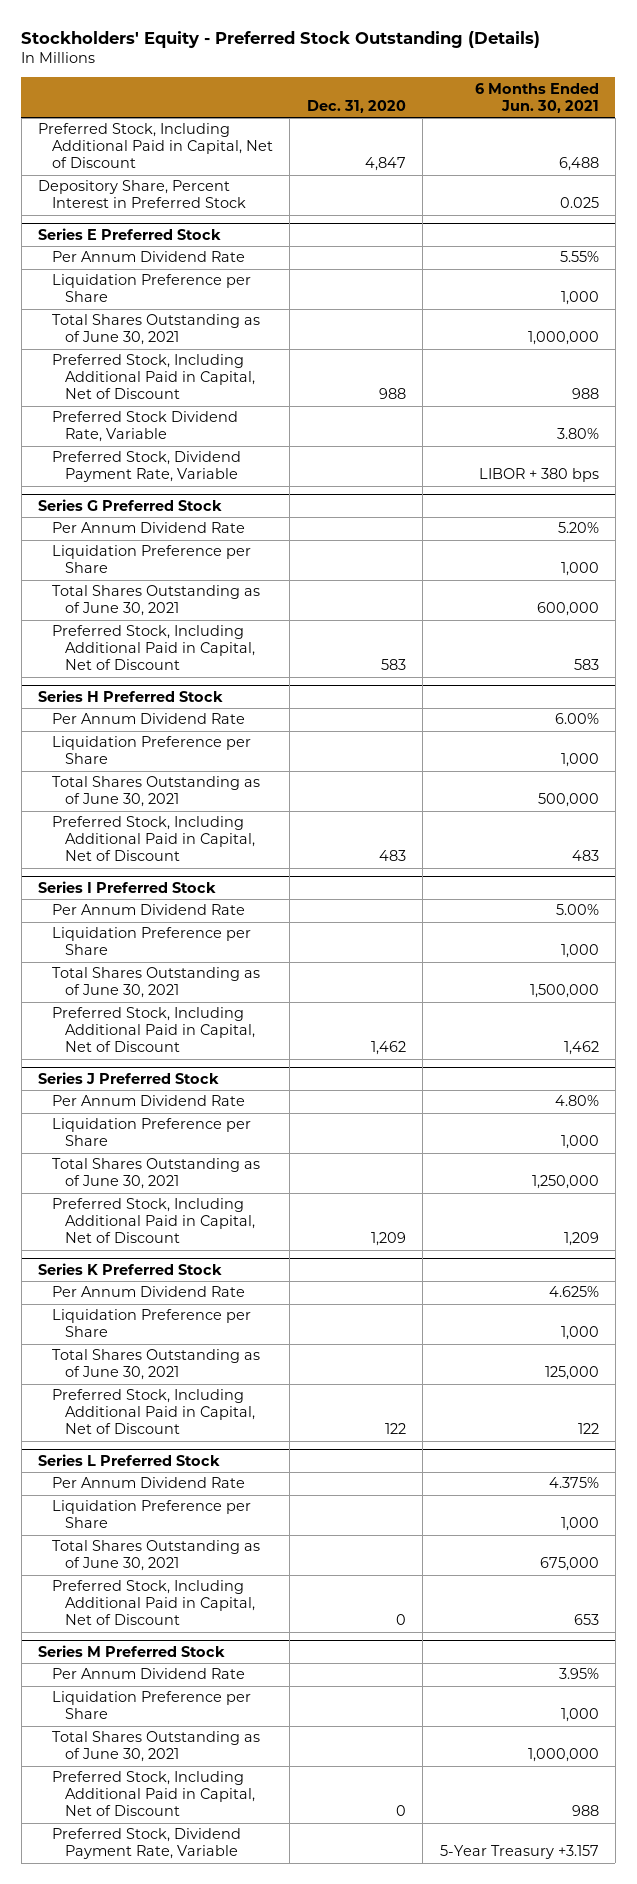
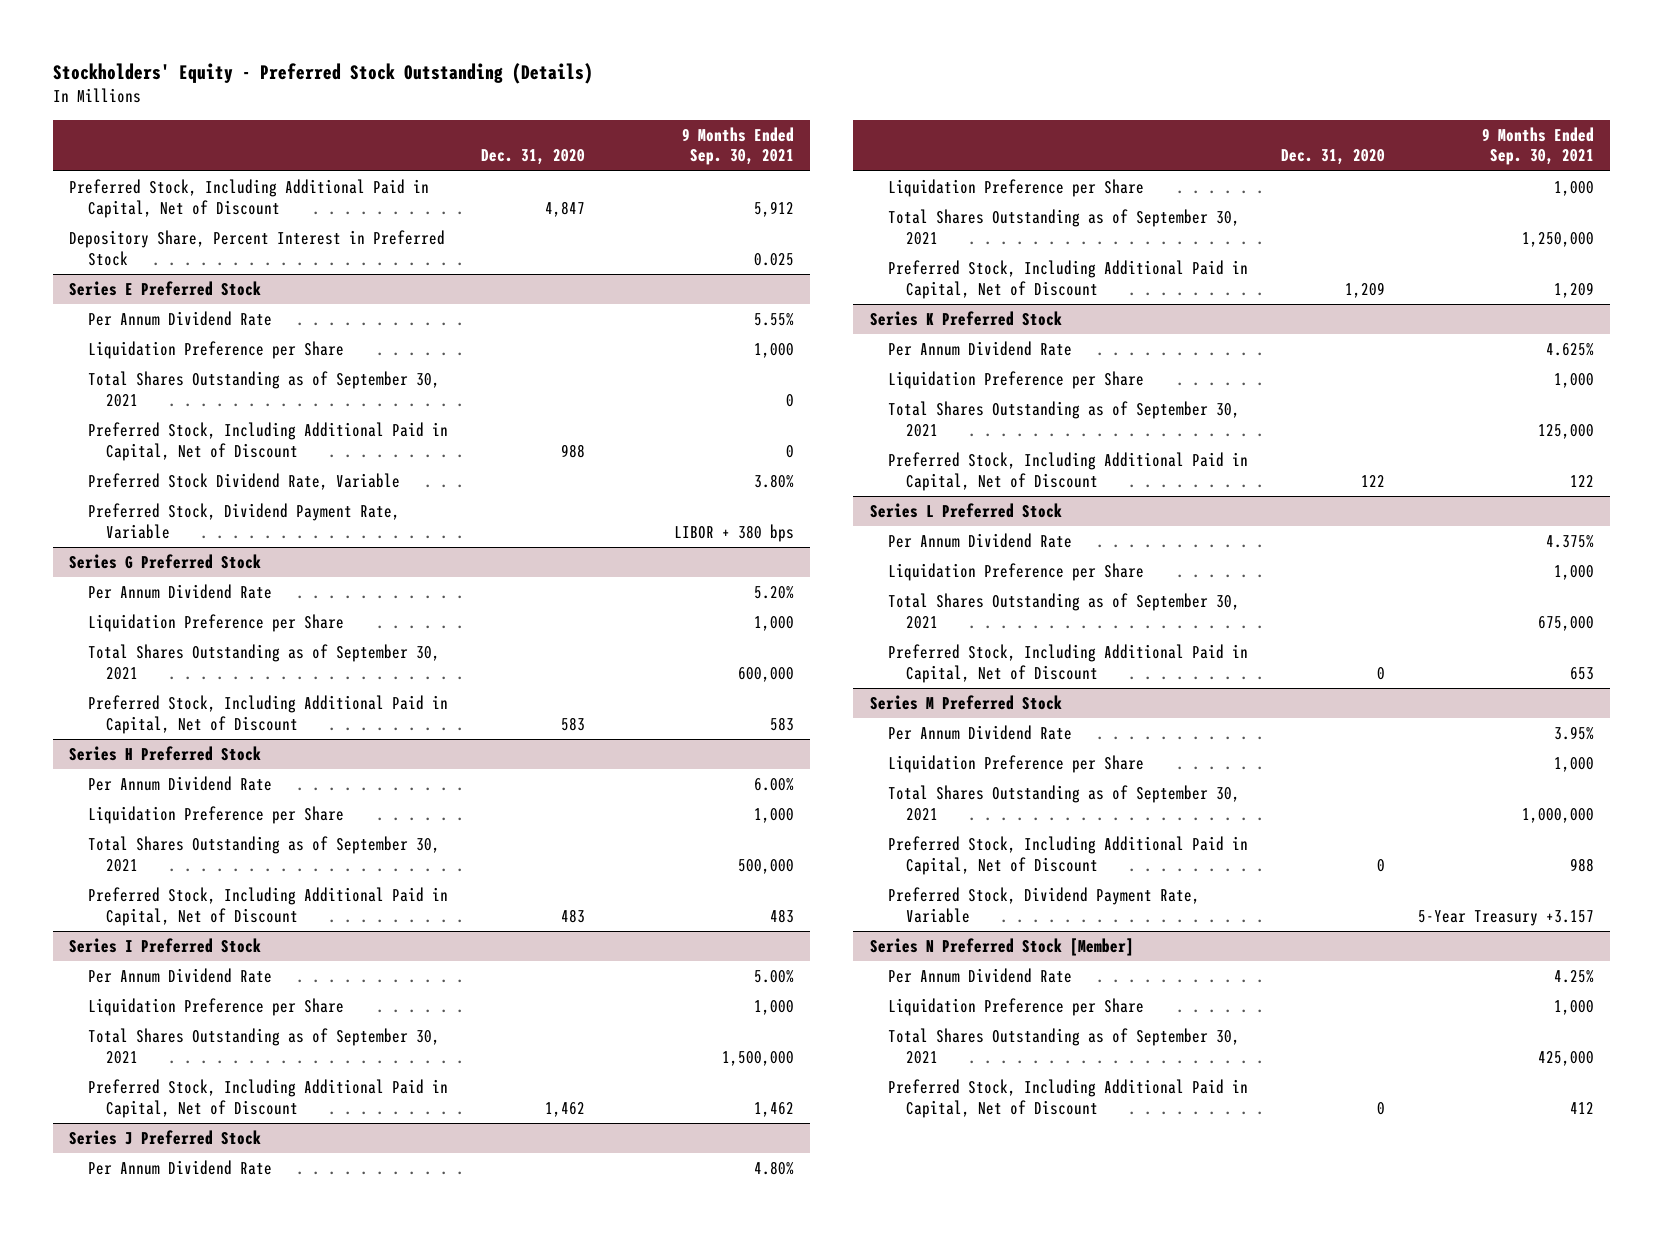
[474,82,599,113] 6 Months Ended Jun. 30, 2021 -> none
none -> [681,126,794,166] 9 Months Ended Sep. 30, 2021
[51,314,260,346] Total Shares Outstanding as of June 30, 2021 -> [87,371,440,407] Total Shares Outstanding as of September 30, 2021
[51,585,260,617] Total Shares Outstanding as of June 30, 2021 -> [87,644,440,680] Total Shares Outstanding as of September 30, 2021
[51,776,260,808] Total Shares Outstanding as of June 30, 2021 -> [87,836,440,872] Total Shares Outstanding as of September 30, 2021
[51,967,260,999] Total Shares Outstanding as of June 30, 2021 -> [87,1028,440,1064] Total Shares Outstanding as of September 30, 2021
[51,1158,260,1190] Total Shares Outstanding as of June 30, 2021 -> [887,209,1240,245] Total Shares Outstanding as of September 30, 2021
[51,1349,260,1381] Total Shares Outstanding as of June 30, 2021 -> [887,401,1240,437] Total Shares Outstanding as of September 30, 2021
[51,1540,260,1572] Total Shares Outstanding as of June 30, 2021 -> [887,593,1240,629] Total Shares Outstanding as of September 30, 2021
[51,1731,260,1763] Total Shares Outstanding as of June 30, 2021 -> [887,785,1240,821] Total Shares Outstanding as of September 30, 2021
none -> [869,938,1134,957] Series N Preferred Stock [Member]
none -> [887,968,1072,984] Per Annum Dividend Rate
none -> [887,998,1144,1017] Liquidation Preference per Share
none -> [887,1028,1240,1064] Total Shares Outstanding as of September 30, 2021
none -> [887,1079,1248,1118] Preferred Stock, Including Additional Paid in Capital, Net of Discount

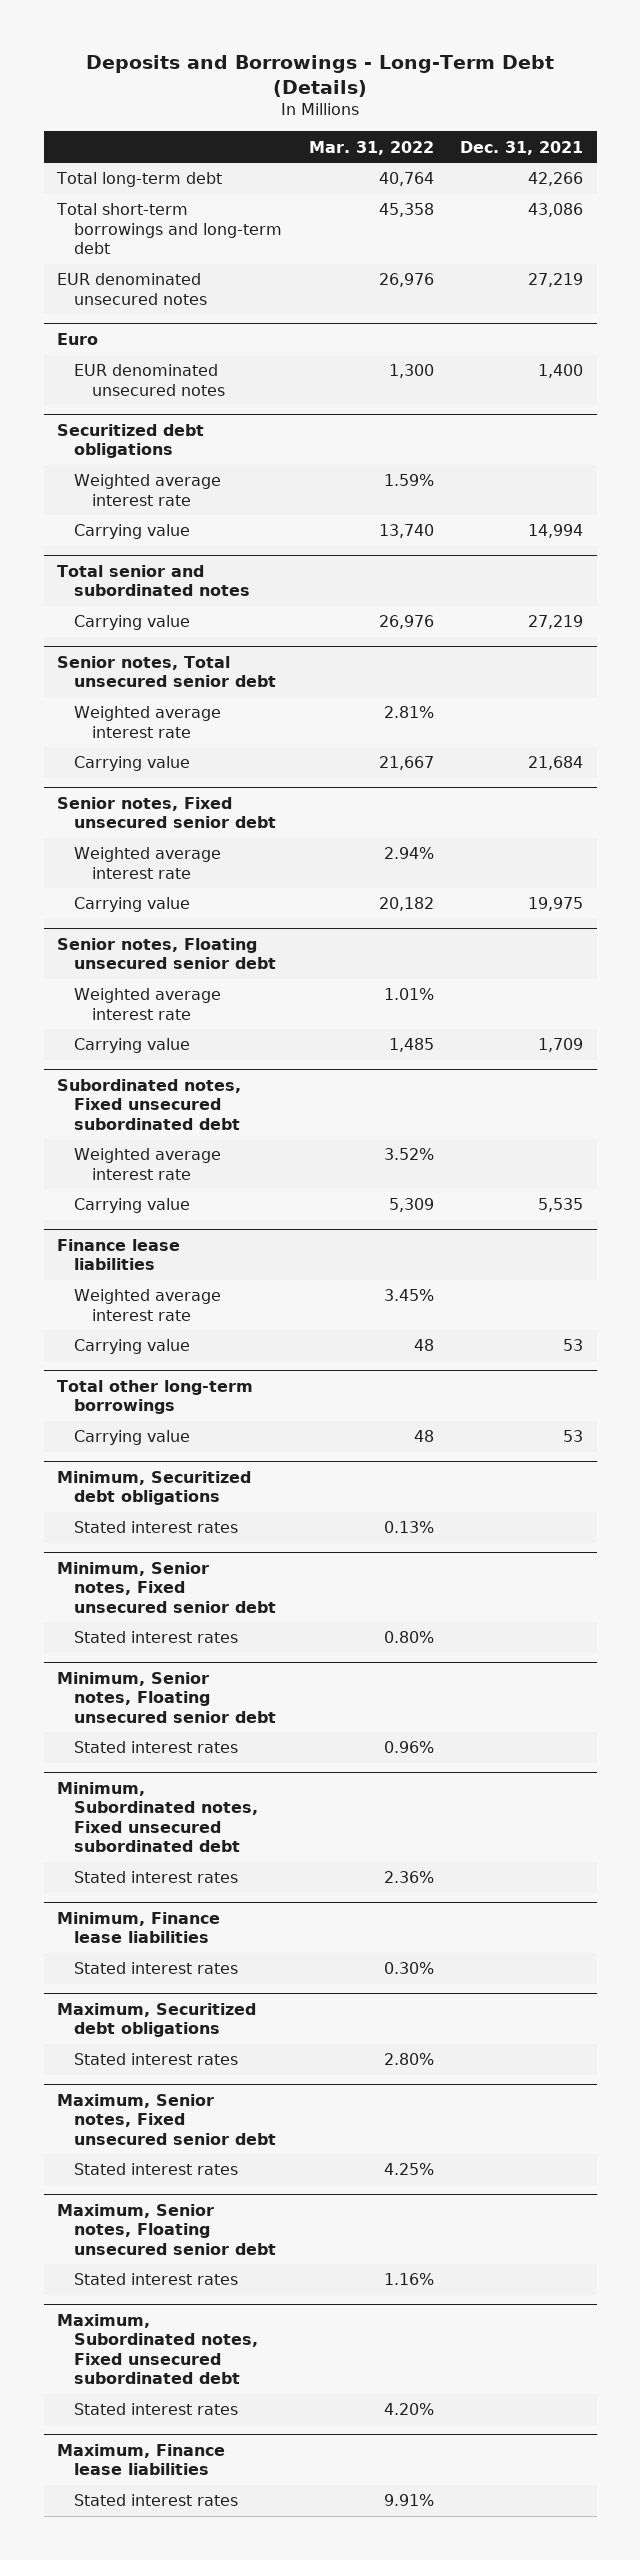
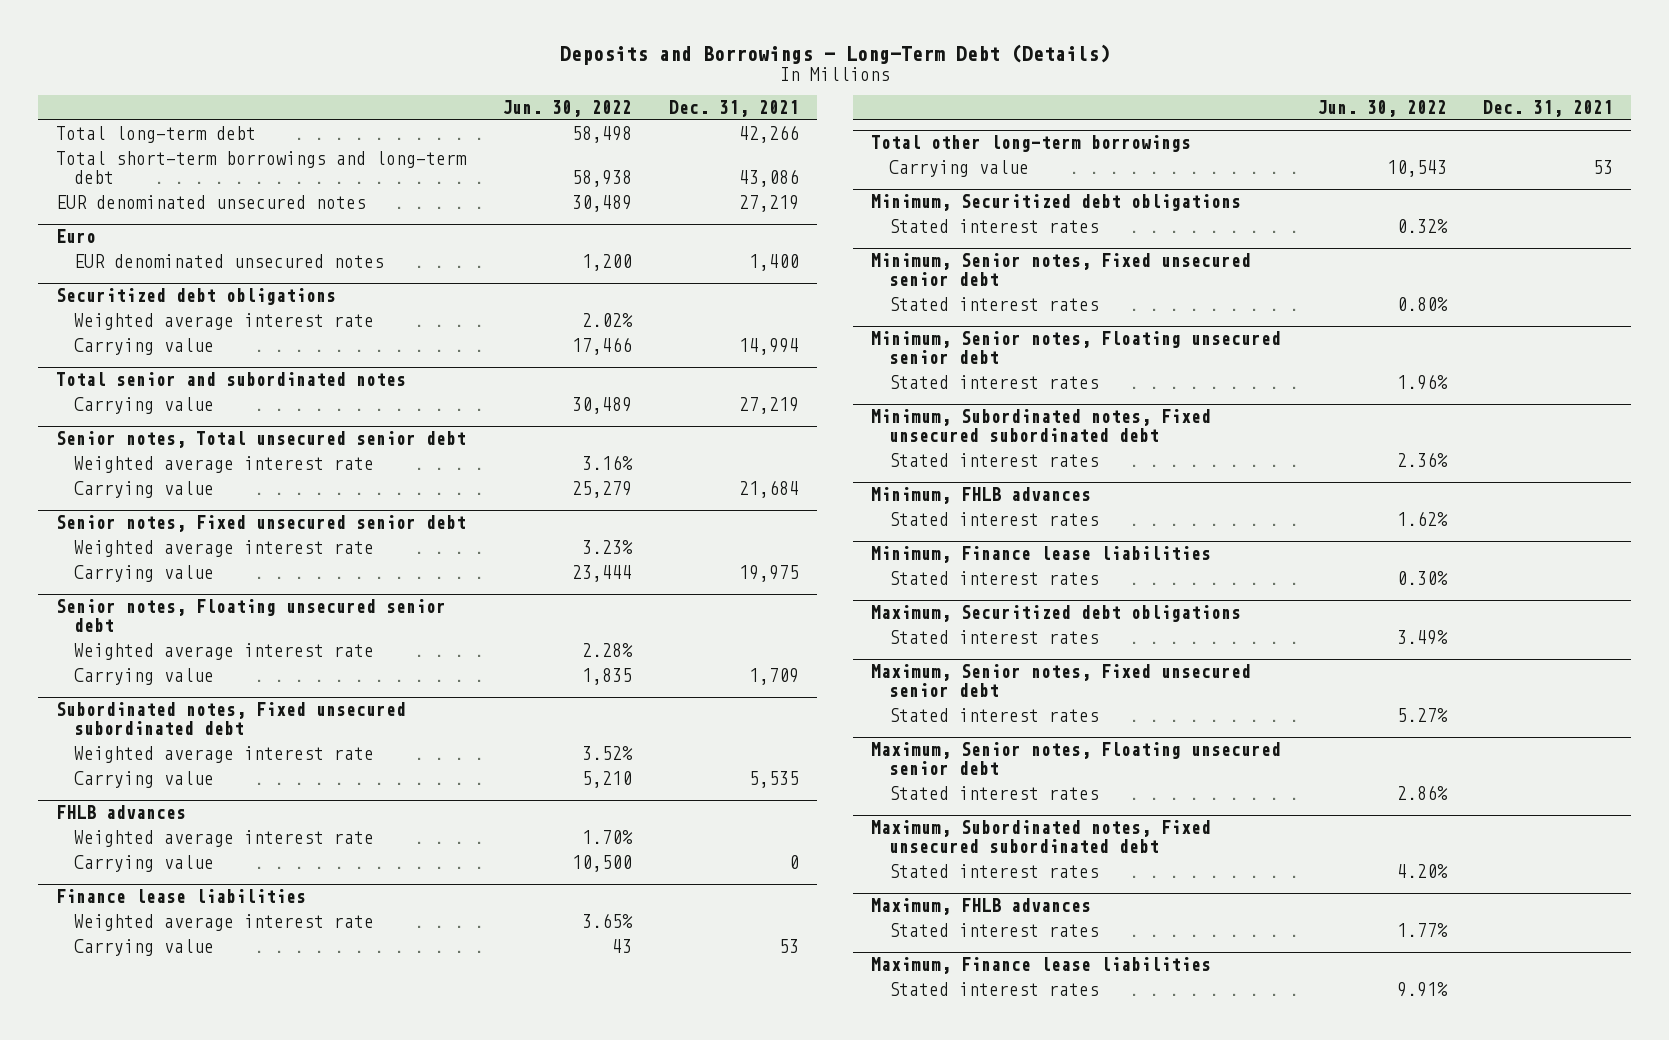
[308,140,434,155] Mar. 31, 2022 -> none
none -> [502,100,633,118] Jun. 30, 2022
none -> [56,805,187,820] FHLB advances
none -> [74,830,375,848] Weighted average interest rate
none -> [74,855,215,873] Carrying value
none -> [870,487,1091,505] Minimum, FHLB advances
none -> [888,512,1099,527] Stated interest rates
none -> [870,898,1091,916] Maximum, FHLB advances
none -> [888,923,1099,938] Stated interest rates

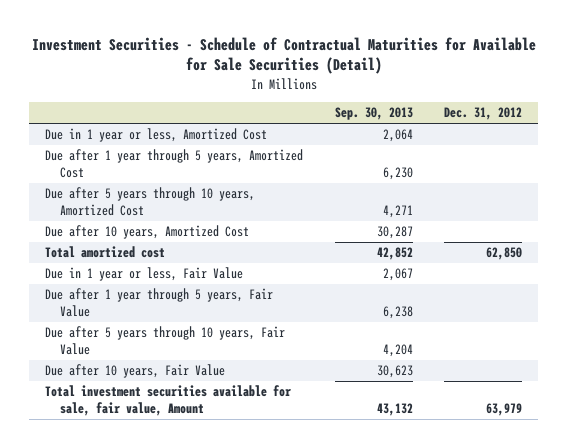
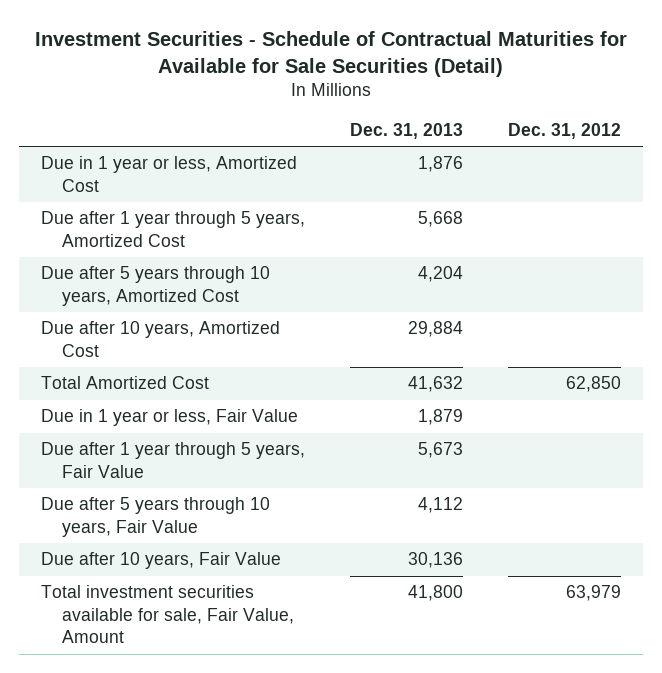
[334,107,413,121] Sep. 30, 2013 -> none
none -> [350,122,464,139] Dec. 31, 2013
[44,246,165,259] Total amortized cost -> [41,376,210,390] Total Amortized Cost
[44,385,291,417] Total investment securities available for sale, fair value, Amount -> [41,585,295,644] Total investment securities available for sale, Fair Value, Amount

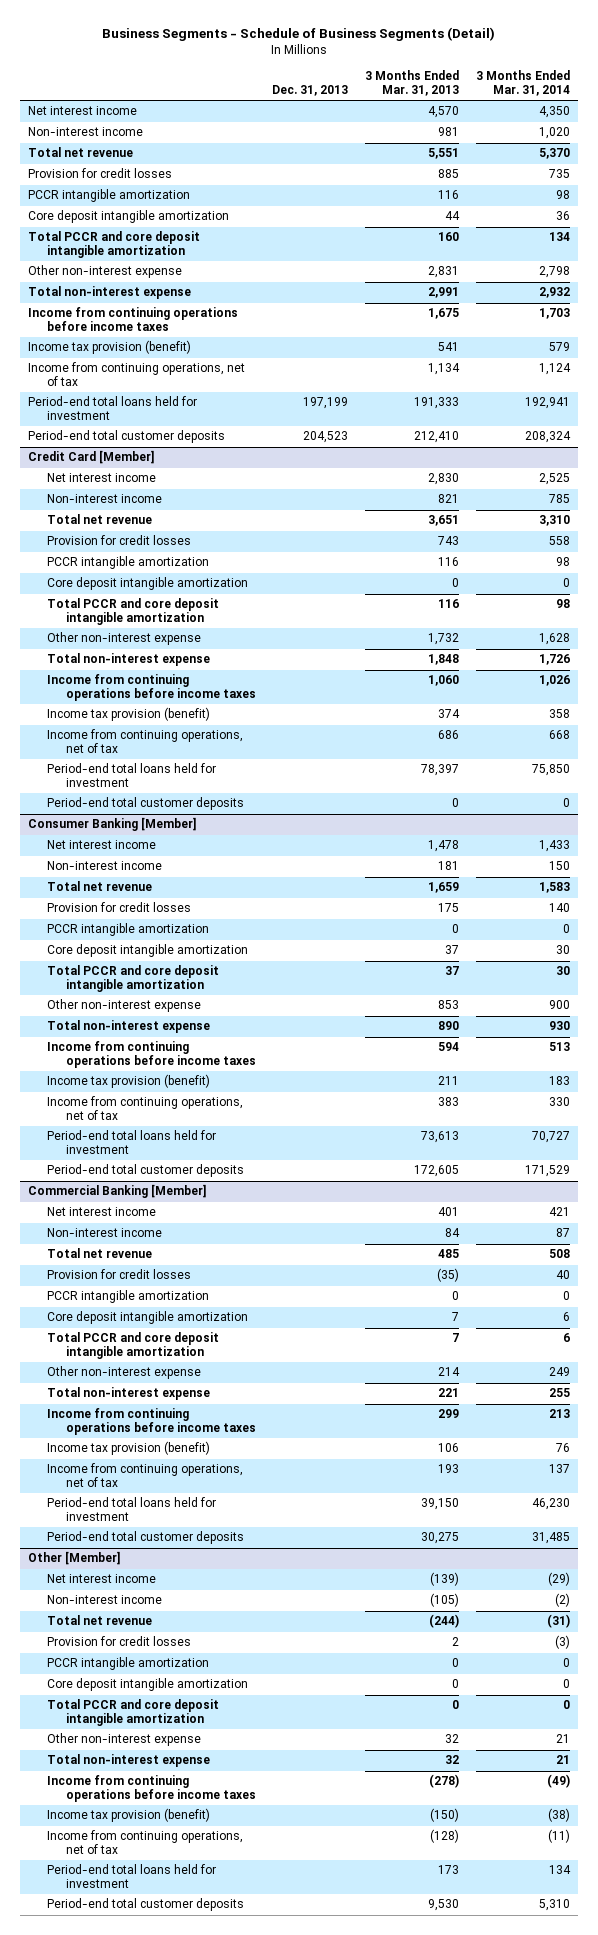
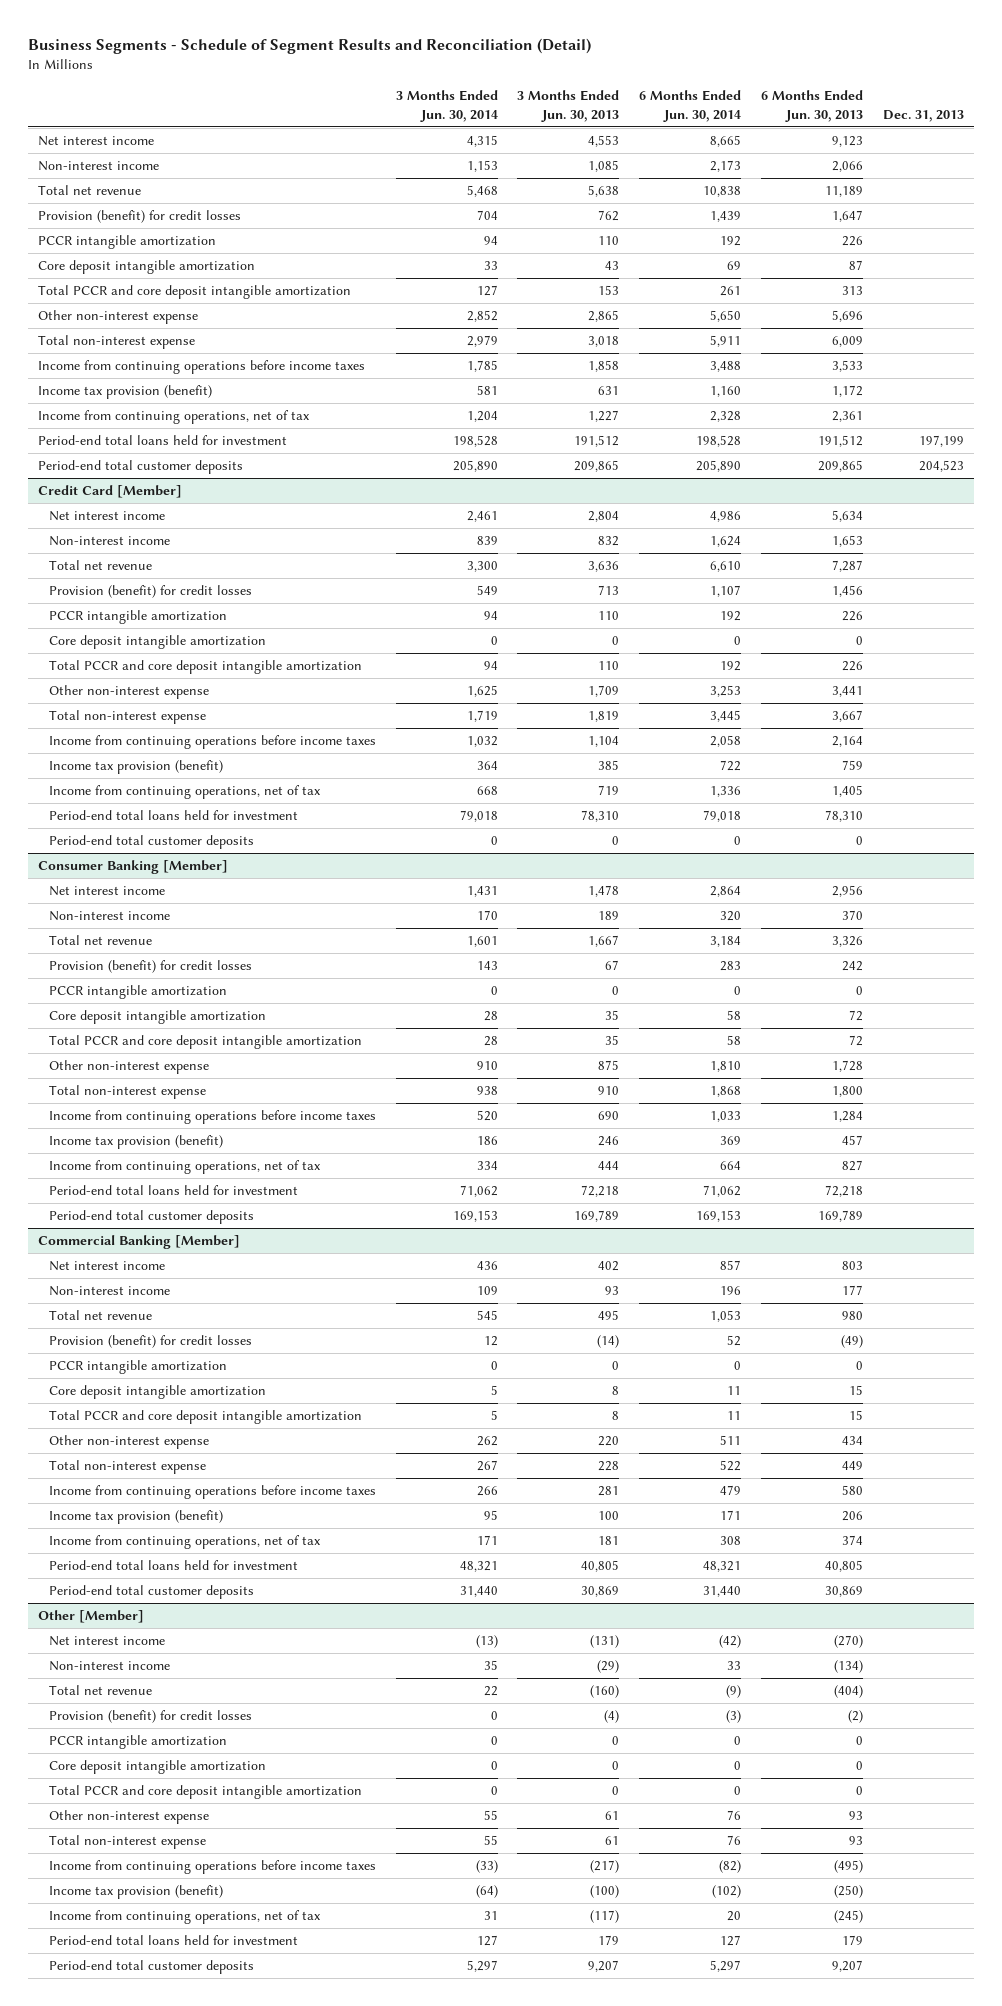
[101,27,495,42] Business Segments - Schedule of Business Segments (Detail) -> [28,38,592,55] Business Segments - Schedule of Segment Results and Reconciliation (Detail)
[364,70,459,97] 3 Months Ended Mar. 31, 2013 -> none
[475,70,570,97] 3 Months Ended Mar. 31, 2014 -> none
none -> [395,90,498,122] 3 Months Ended Jun. 30, 2014
none -> [517,90,620,122] 3 Months Ended Jun. 30, 2013
none -> [639,90,742,122] 6 Months Ended Jun. 30, 2014
none -> [761,90,864,122] 6 Months Ended Jun. 30, 2013
[28,168,173,179] Provision for credit losses -> [38,209,242,223] Provision (benefit) for credit losses
[46,535,191,546] Provision for credit losses -> [48,584,252,598] Provision (benefit) for credit losses
[46,902,191,913] Provision for credit losses -> [48,959,252,973] Provision (benefit) for credit losses
[46,1269,191,1280] Provision for credit losses -> [48,1334,252,1348] Provision (benefit) for credit losses
[46,1636,191,1647] Provision for credit losses -> [48,1709,252,1723] Provision (benefit) for credit losses

